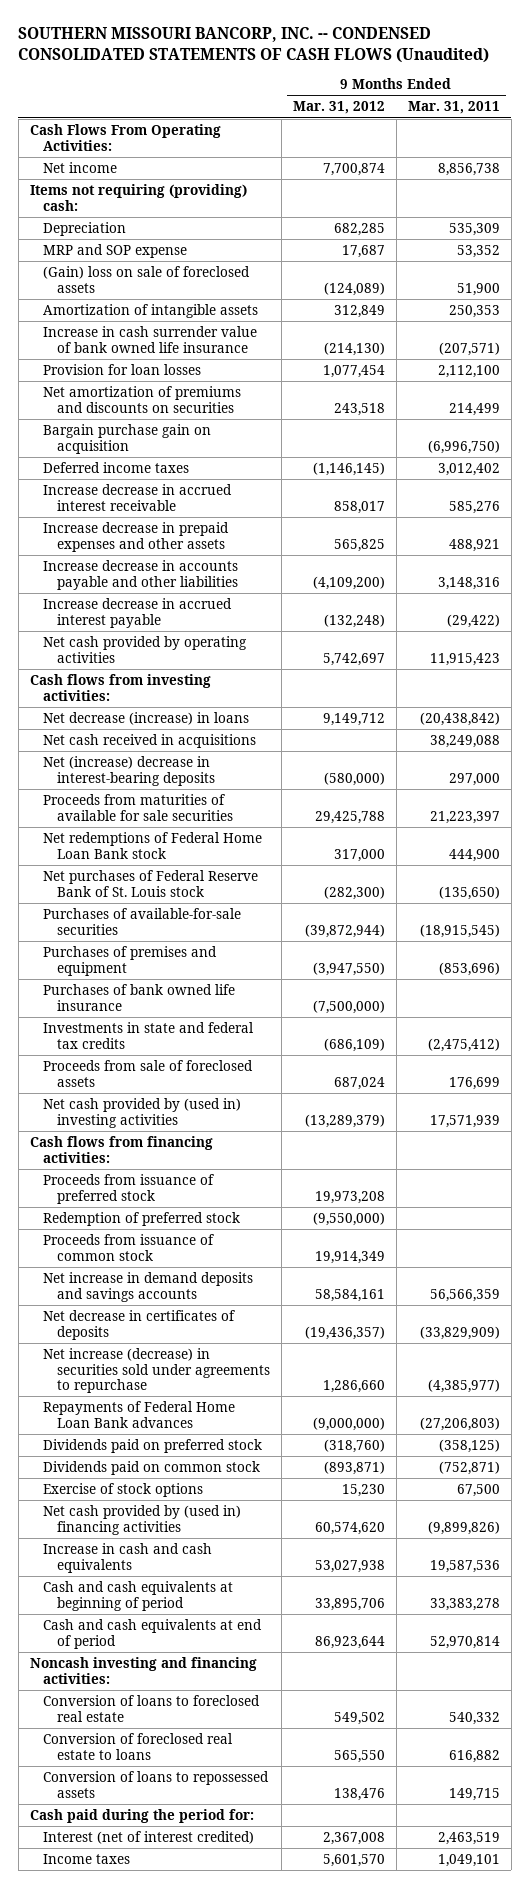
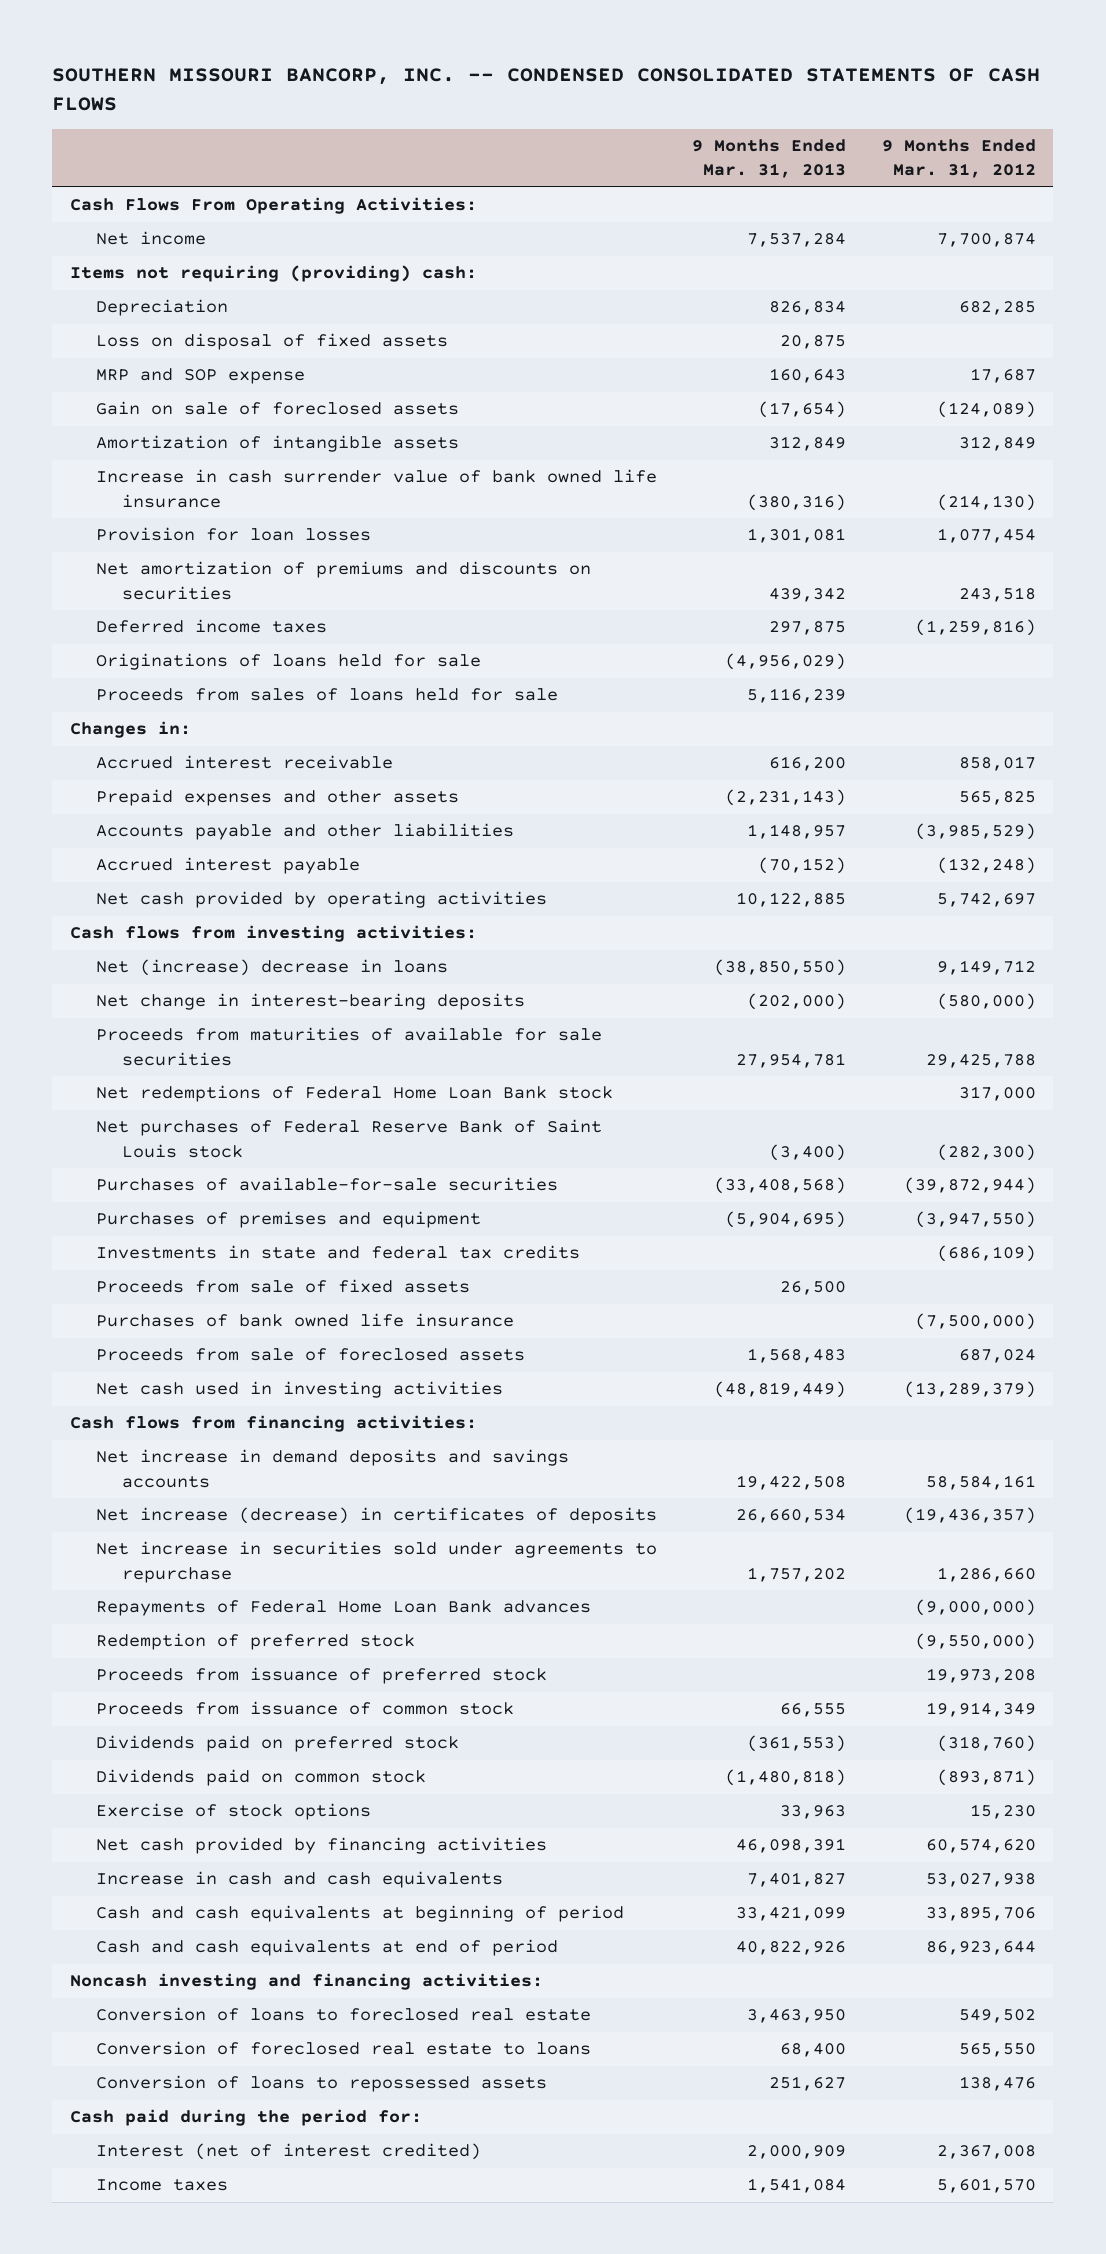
[18,27,490,63] SOUTHERN MISSOURI BANCORP, INC. -- CONDENSED CONSOLIDATED STATEMENTS OF CASH FLOWS (Unaudited) -> [52,68,1041,112] SOUTHERN MISSOURI BANCORP, INC. -- CONDENSED CONSOLIDATED STATEMENTS OF CASH FLOWS
[407,101,500,115] Mar. 31, 2011 -> none
none -> [692,139,847,179] 9 Months Ended Mar. 31, 2013
none -> [95,333,448,351] Loss on disposal of fixed assets
[43,265,251,293] (Gain) loss on sale of foreclosed assets -> [95,401,459,416] Gain on sale of foreclosed assets
[43,423,212,454] Bargain purchase gain on acquisition -> none
[312,461,385,476] (1,146,145) -> [914,619,1036,637] (1,259,816)
none -> [95,653,481,671] Originations of loans held for sale
none -> [95,688,558,702] Proceeds from sales of loans held for sale
none -> [69,721,191,739] Changes in:
[43,483,233,511] Increase decrease in accrued interest receivable -> [95,755,393,770] Accrued interest receivable
[43,521,230,552] Increase decrease in prepaid expenses and other assets -> [95,789,459,807] Prepaid expenses and other assets
[43,559,239,590] Increase decrease in accounts payable and other liabilities -> [95,823,514,841] Accounts payable and other liabilities
[312,575,385,590] (4,109,200) -> [914,823,1036,841] (3,985,529)
[43,597,233,628] Increase decrease in accrued interest payable -> [95,857,360,875] Accrued interest payable
[43,733,257,748] Net cash received in acquisitions -> none
[43,711,250,725] Net decrease (increase) in loans -> [95,959,448,977] Net (increase) decrease in loans
[43,755,216,786] Net (increase) decrease in interest-bearing deposits -> [95,993,525,1011] Net change in interest-bearing deposits
[43,869,259,897] Net purchases of Federal Reserve Bank of St. Louis stock -> [95,1119,602,1158] Net purchases of Federal Reserve Bank of Saint Louis stock
none -> [95,1279,470,1294] Proceeds from sale of fixed assets
[43,983,236,1011] Purchases of bank owned life insurance -> [95,1313,514,1328] Purchases of bank owned life insurance
[43,1097,242,1128] Net cash provided by (used in) investing activities -> [95,1381,503,1399] Net cash used in investing activities
[43,1309,236,1340] Net decrease in certificates of deposits -> [95,1507,657,1525] Net increase (decrease) in certificates of deposits
[43,1347,271,1394] Net increase (decrease) in securities sold under agreements to repurchase -> [95,1541,657,1583] Net increase in securities sold under agreements to repurchase
[43,1211,241,1226] Redemption of preferred stock -> [95,1633,415,1651] Redemption of preferred stock
[43,1173,215,1204] Proceeds from issuance of preferred stock -> [95,1667,547,1685] Proceeds from issuance of preferred stock
[43,1233,215,1261] Proceeds from issuance of common stock -> [95,1701,514,1716] Proceeds from issuance of common stock
[43,1504,242,1535] Net cash provided by (used in) financing activities -> [95,1837,547,1855] Net cash provided by financing activities

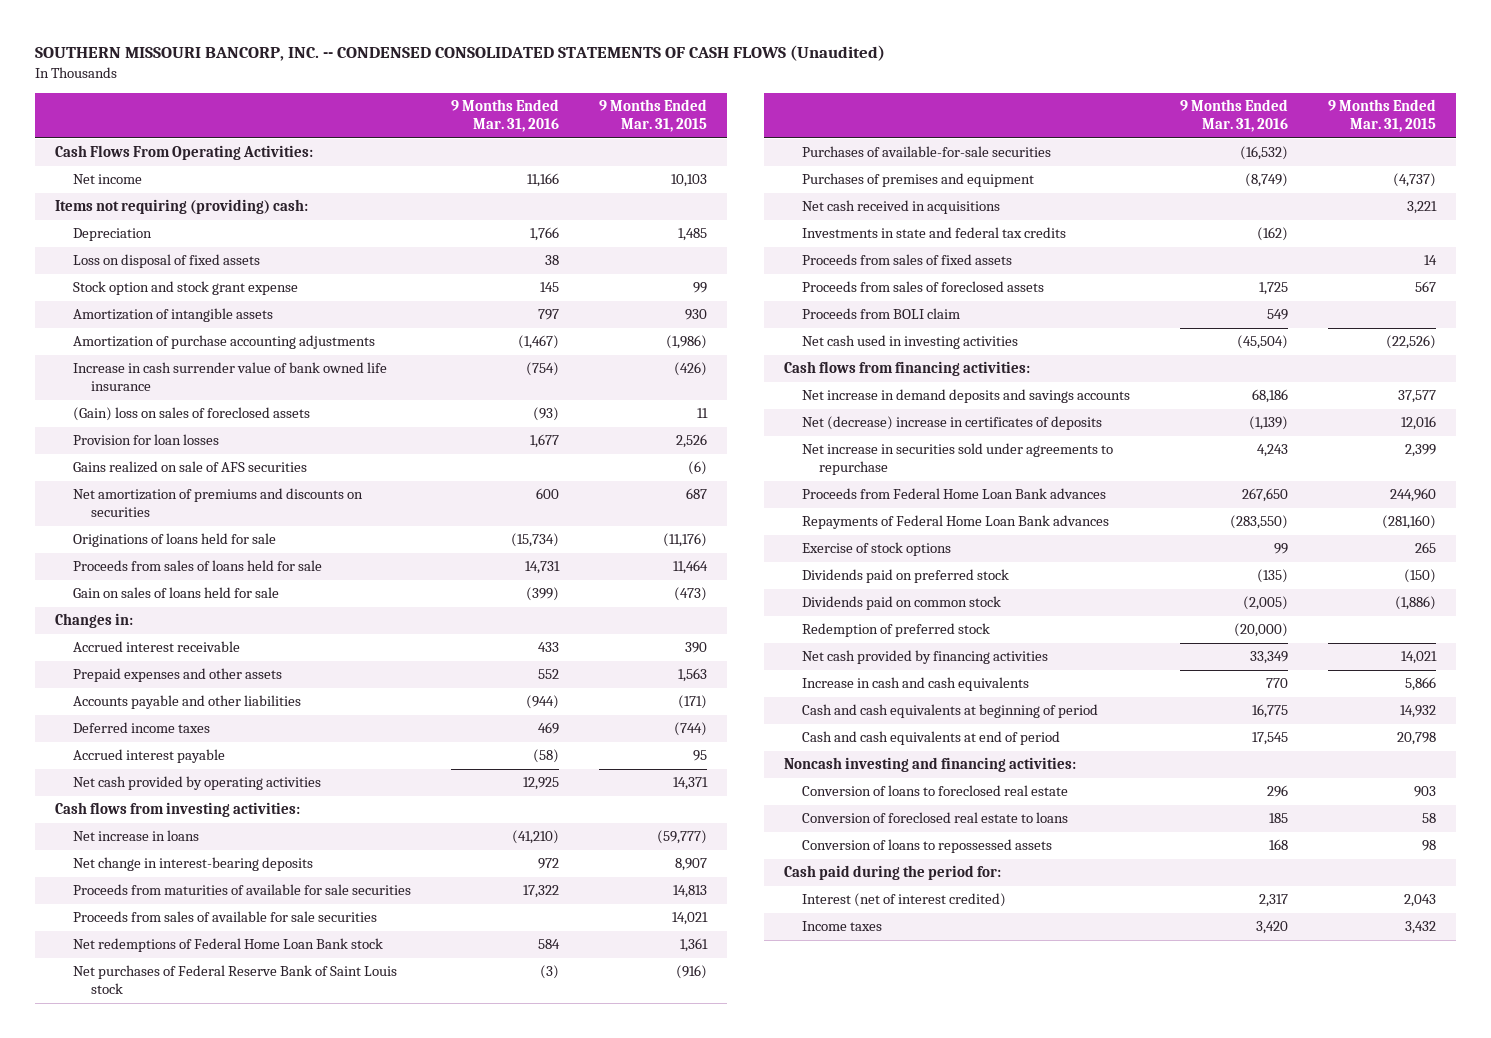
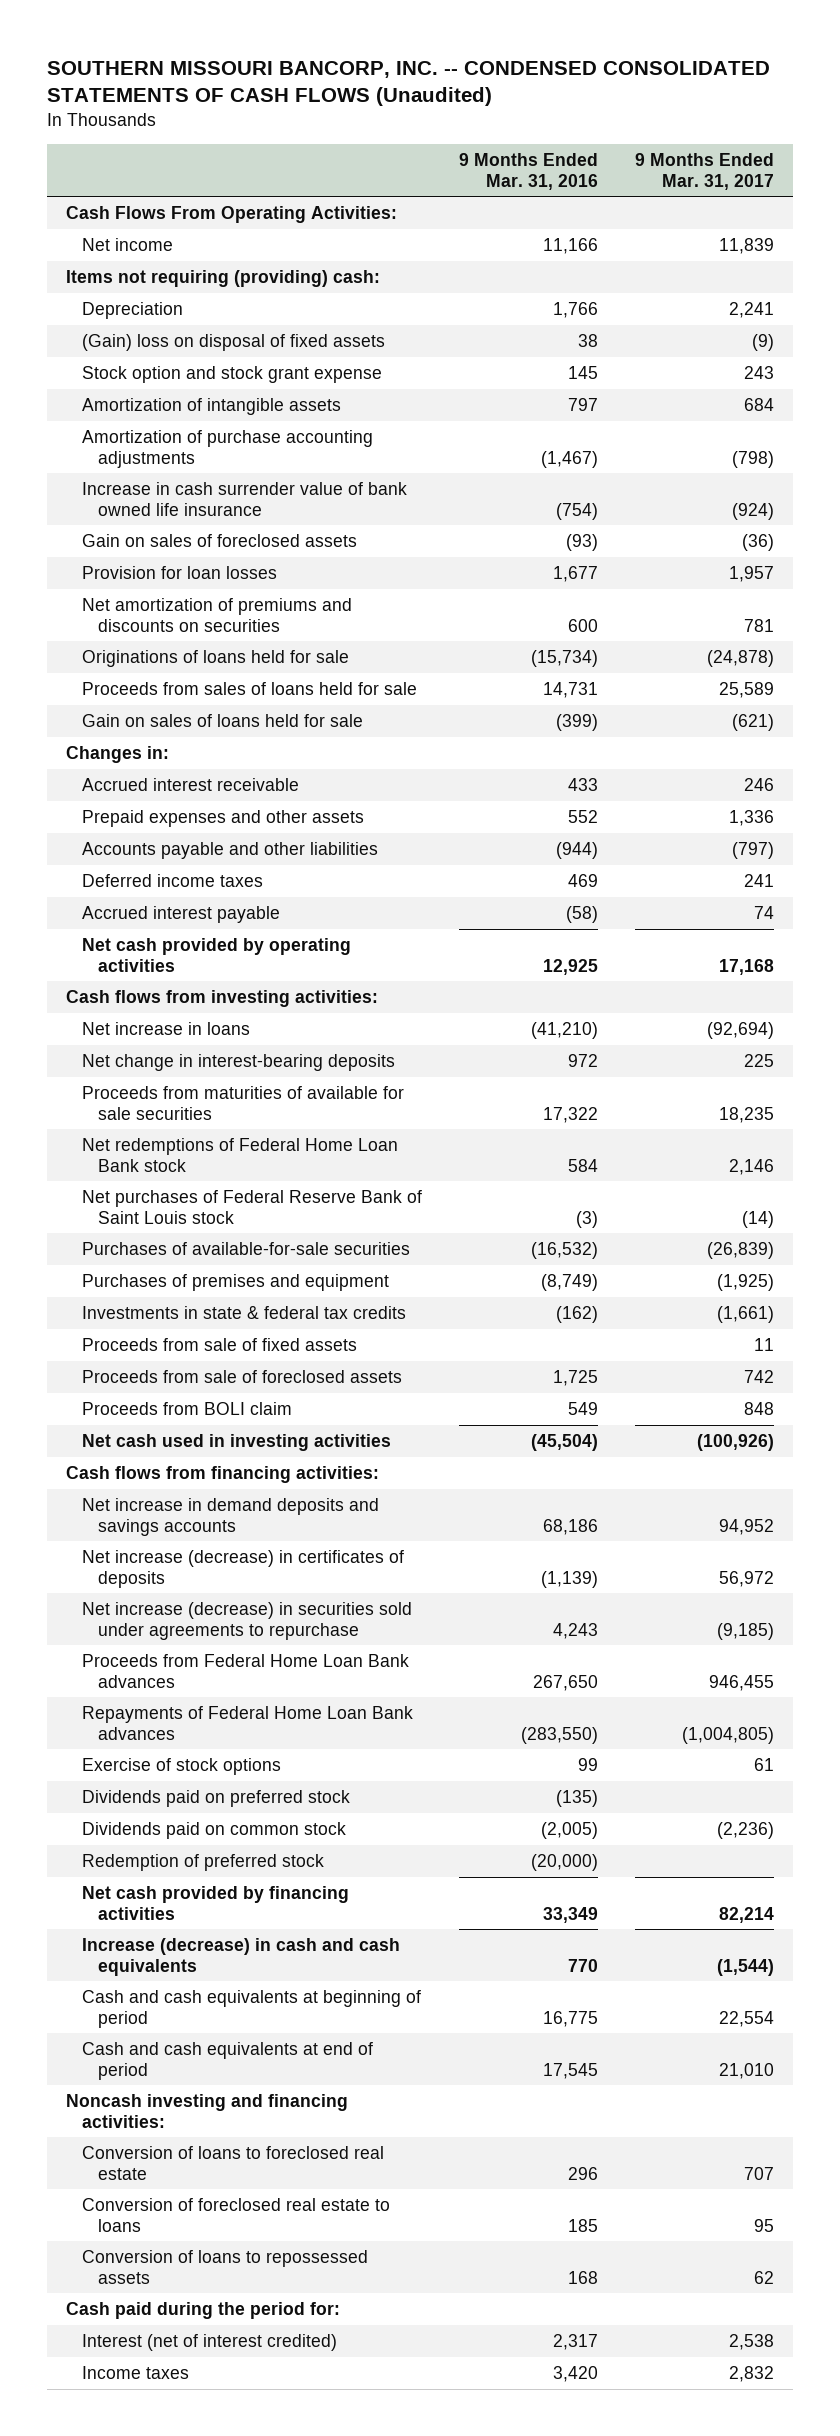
[599,99,708,133] 9 Months Ended Mar. 31, 2015 -> none
none -> [635,152,775,190] 9 Months Ended Mar. 31, 2017
[73,254,261,269] Loss on disposal of fixed assets -> [82,333,386,351] (Gain) loss on disposal of fixed assets
[73,407,311,422] (Gain) loss on sales of foreclosed assets -> [82,533,358,547] Gain on sales of foreclosed assets
[73,461,308,474] Gains realized on sale of AFS securities -> none
[73,911,378,923] Proceeds from sales of available for sale securities -> none
[801,200,1000,215] Net cash received in acquisitions -> none
[801,227,1066,239] Investments in state and federal tax credits -> [82,1305,407,1319] Investments in state & federal tax credits
[801,254,1012,266] Proceeds from sales of fixed assets -> [82,1337,358,1351] Proceeds from sale of fixed assets
[801,281,1044,293] Proceeds from sales of foreclosed assets -> [82,1369,403,1383] Proceeds from sale of foreclosed assets
[801,416,1102,431] Net (decrease) increase in certificates of deposits -> [82,1549,405,1588] Net increase (decrease) in certificates of deposits
[801,443,1113,476] Net increase in securities sold under agreements to repurchase -> [82,1601,413,1640] Net increase (decrease) in securities sold under agreements to repurchase
[801,677,1029,692] Increase in cash and cash equivalents -> [82,1937,401,1976] Increase (decrease) in cash and cash equivalents

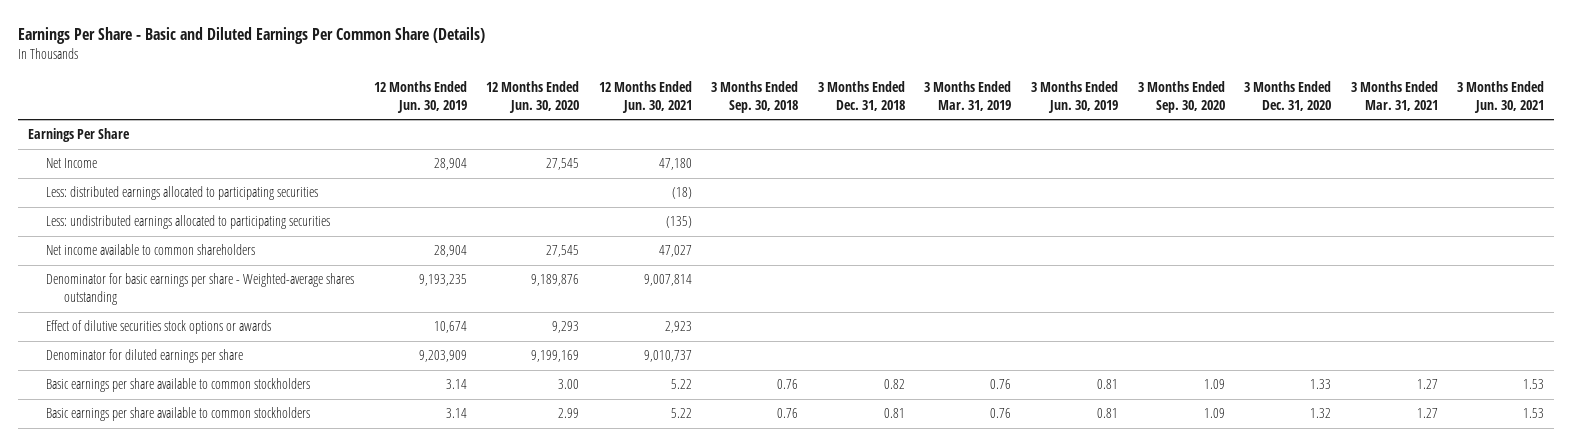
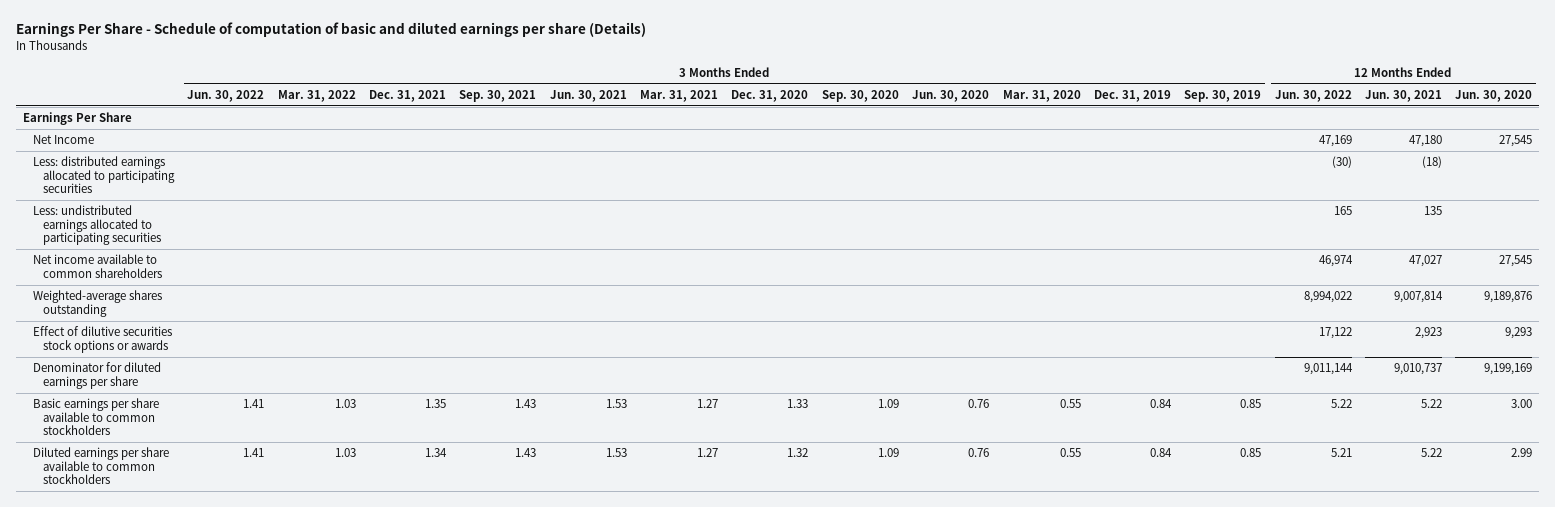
[18,26,486,44] Earnings Per Share - Basic and Diluted Earnings Per Common Share (Details) -> [15,21,646,37] Earnings Per Share - Schedule of computation of basic and diluted earnings per share (Details)
[373,80,467,113] 12 Months Ended Jun. 30, 2019 -> none
[711,80,799,113] 3 Months Ended Sep. 30, 2018 -> none
[817,80,905,111] 3 Months Ended Dec. 31, 2018 -> none
[924,80,1012,111] 3 Months Ended Mar. 31, 2019 -> none
[1030,80,1118,113] 3 Months Ended Jun. 30, 2019 -> none
none -> [187,90,265,103] Jun. 30, 2022
none -> [277,90,356,103] Mar. 31, 2022
none -> [369,90,447,103] Dec. 31, 2021
none -> [459,90,537,103] Sep. 30, 2021
none -> [912,90,990,103] Jun. 30, 2020
none -> [1002,90,1081,103] Mar. 31, 2020
none -> [1093,90,1171,103] Dec. 31, 2019
none -> [1184,90,1262,103] Sep. 30, 2019
none -> [1274,90,1352,103] Jun. 30, 2022
[665,216,692,229] (135) -> [1423,206,1442,216] 135
[46,273,355,306] Denominator for basic earnings per share - Weighted-average shares outstanding -> [32,290,162,317] Weighted-average shares outstanding
[46,407,311,422] Basic earnings per share available to common stockholders -> [32,447,169,485] Diluted earnings per share available to common stockholders

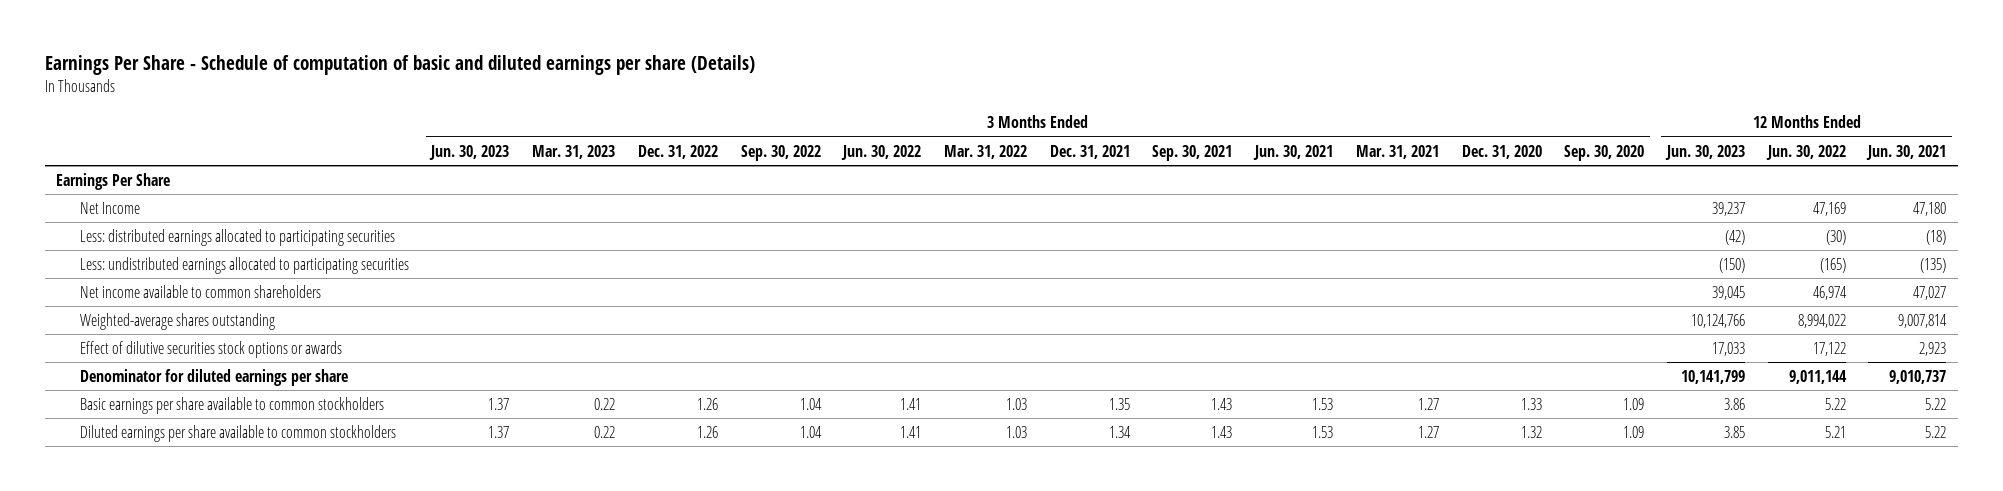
[912,90,990,103] Jun. 30, 2020 -> none
[1002,90,1081,103] Mar. 31, 2020 -> none
[1093,90,1171,103] Dec. 31, 2019 -> none
[1184,90,1262,103] Sep. 30, 2019 -> none
[1455,90,1533,103] Jun. 30, 2020 -> none
none -> [429,144,510,160] Jun. 30, 2023
none -> [532,144,616,159] Mar. 31, 2023
none -> [637,144,718,159] Dec. 31, 2022
none -> [740,144,821,161] Sep. 30, 2022
none -> [1664,144,1745,160] Jun. 30, 2023
[1333,206,1352,216] 165 -> [1819,257,1846,273] (165)
[1423,206,1442,216] 135 -> [1920,257,1947,273] (135)

